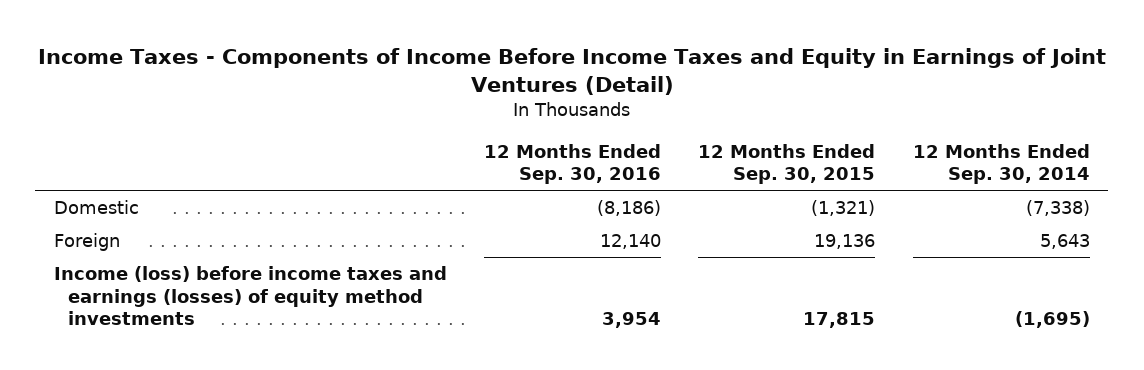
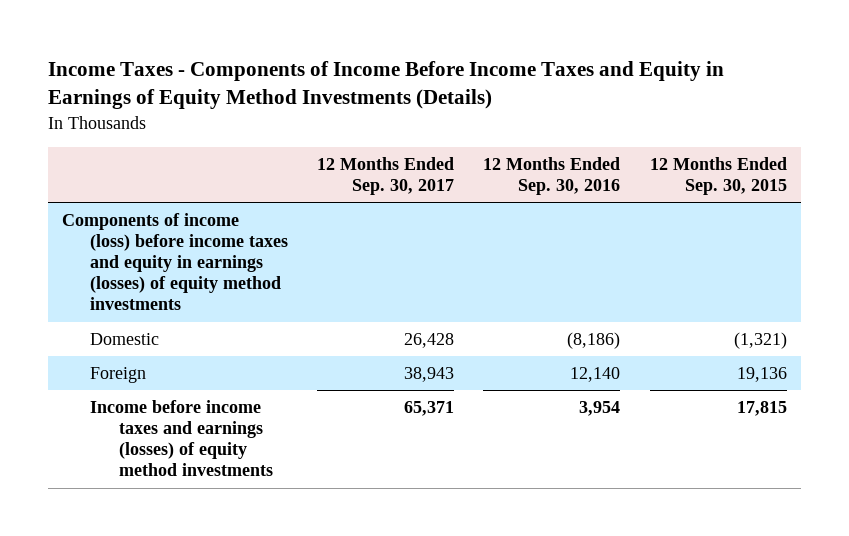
[37,47,1106,95] Income Taxes - Components of Income Before Income Taxes and Equity in Earnings of Joint Ventures (Detail) -> [47,60,724,110] Income Taxes - Components of Income Before Income Taxes and Equity in Earnings of Equity Method Investments (Details)
[912,143,1090,185] 12 Months Ended Sep. 30, 2014 -> none
none -> [317,156,455,195] 12 Months Ended Sep. 30, 2017
none -> [62,213,289,311] Components of income (loss) before income taxes and equity in earnings (losses) of equity method investments
[53,266,447,326] Income (loss) before income taxes and earnings (losses) of equity method investments -> [90,400,273,477] Income before income taxes and earnings (losses) of equity method investments

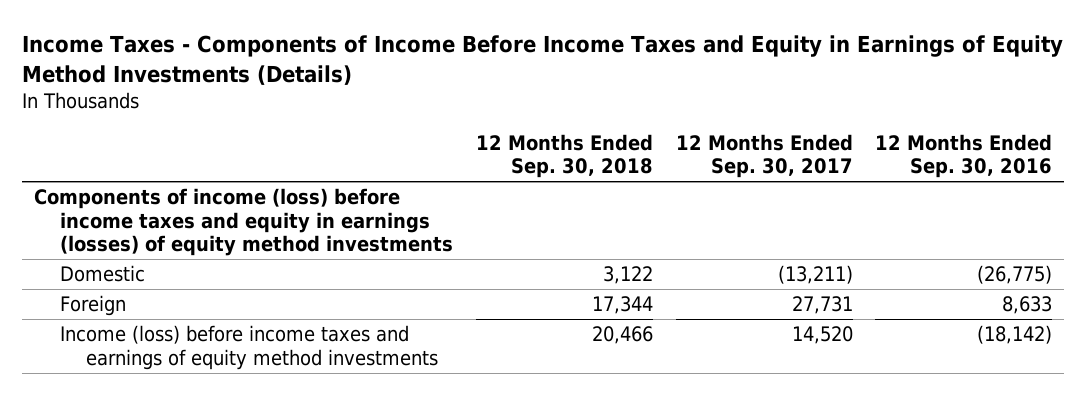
[649,156,787,195] 12 Months Ended Sep. 30, 2015 -> none
none -> [475,133,653,178] 12 Months Ended Sep. 30, 2018
[404,333,455,349] 26,428 -> [777,265,853,285] (13,211)
[567,332,621,350] (8,186) -> [977,265,1053,285] (26,775)
[404,367,455,383] 38,943 -> [791,296,853,315] 27,731
[570,367,621,383] 12,140 -> [1002,296,1053,315] 8,633
[90,400,273,477] Income before income taxes and earnings (losses) of equity method investments -> [59,325,438,370] Income (loss) before income taxes and earnings of equity method investments
[404,401,455,417] 65,371 -> [791,326,853,345] 14,520
[579,401,621,417] 3,954 -> [977,325,1053,345] (18,142)

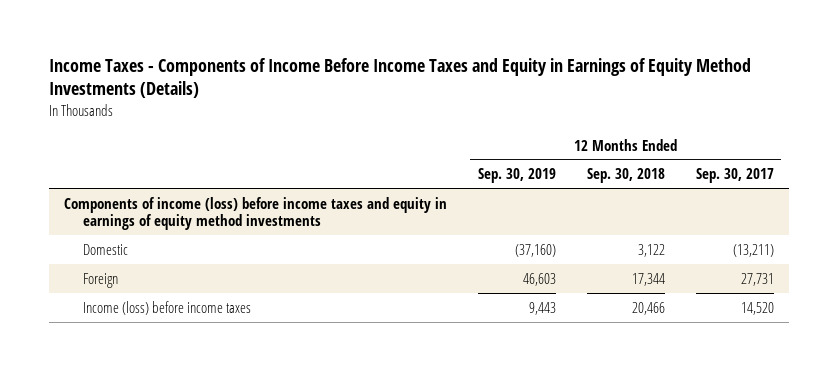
[875,133,1053,178] 12 Months Ended Sep. 30, 2016 -> none
none -> [477,168,556,184] Sep. 30, 2019
[33,188,453,257] Components of income (loss) before income taxes and equity in earnings (losses) of equity method investments -> [63,196,447,231] Components of income (loss) before income taxes and equity in earnings of equity method investments
[59,325,438,370] Income (loss) before income taxes and earnings of equity method investments -> [83,300,252,315] Income (loss) before income taxes

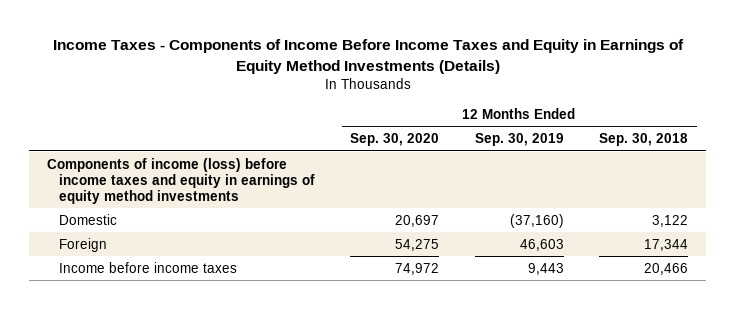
[695,168,774,184] Sep. 30, 2017 -> none
none -> [350,133,440,147] Sep. 30, 2020
[83,300,252,315] Income (loss) before income taxes -> [58,261,237,273] Income before income taxes

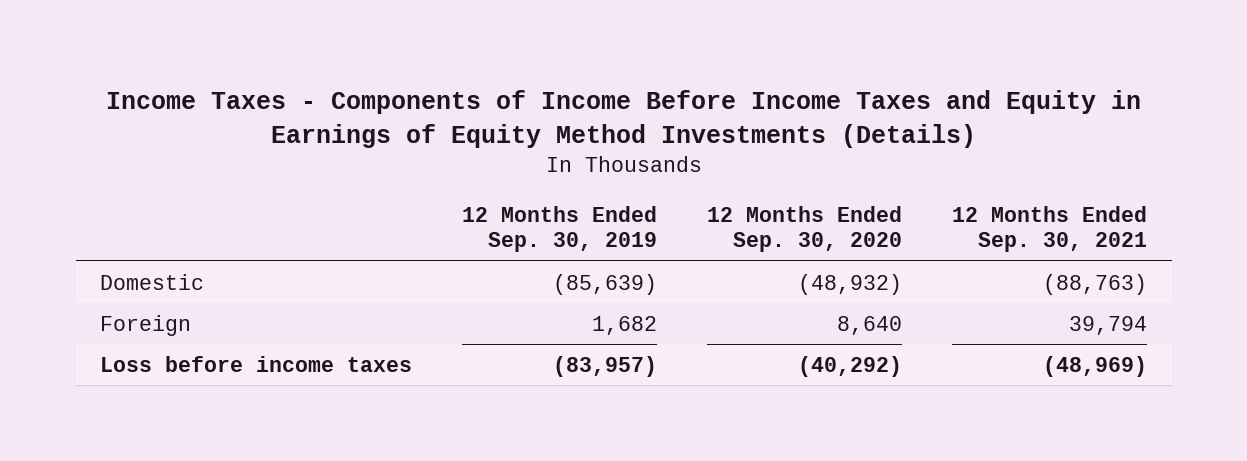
[599,133,689,147] Sep. 30, 2018 -> none
none -> [951,205,1147,253] 12 Months Ended Sep. 30, 2021
[47,157,315,204] Components of income (loss) before income taxes and equity in earnings of equity method investments -> none
[395,214,440,227] 20,697 -> [797,273,902,295] (48,932)
[509,213,564,228] (37,160) -> [553,273,658,295] (85,639)
[395,238,440,251] 54,275 -> [836,315,902,335] 8,640
[519,238,564,251] 46,603 -> [592,315,658,335] 1,682
[58,261,237,273] Income before income taxes -> [100,355,413,372] Loss before income taxes
[395,262,440,275] 74,972 -> [797,355,902,377] (40,292)
[527,262,564,275] 9,443 -> [553,355,658,377] (83,957)

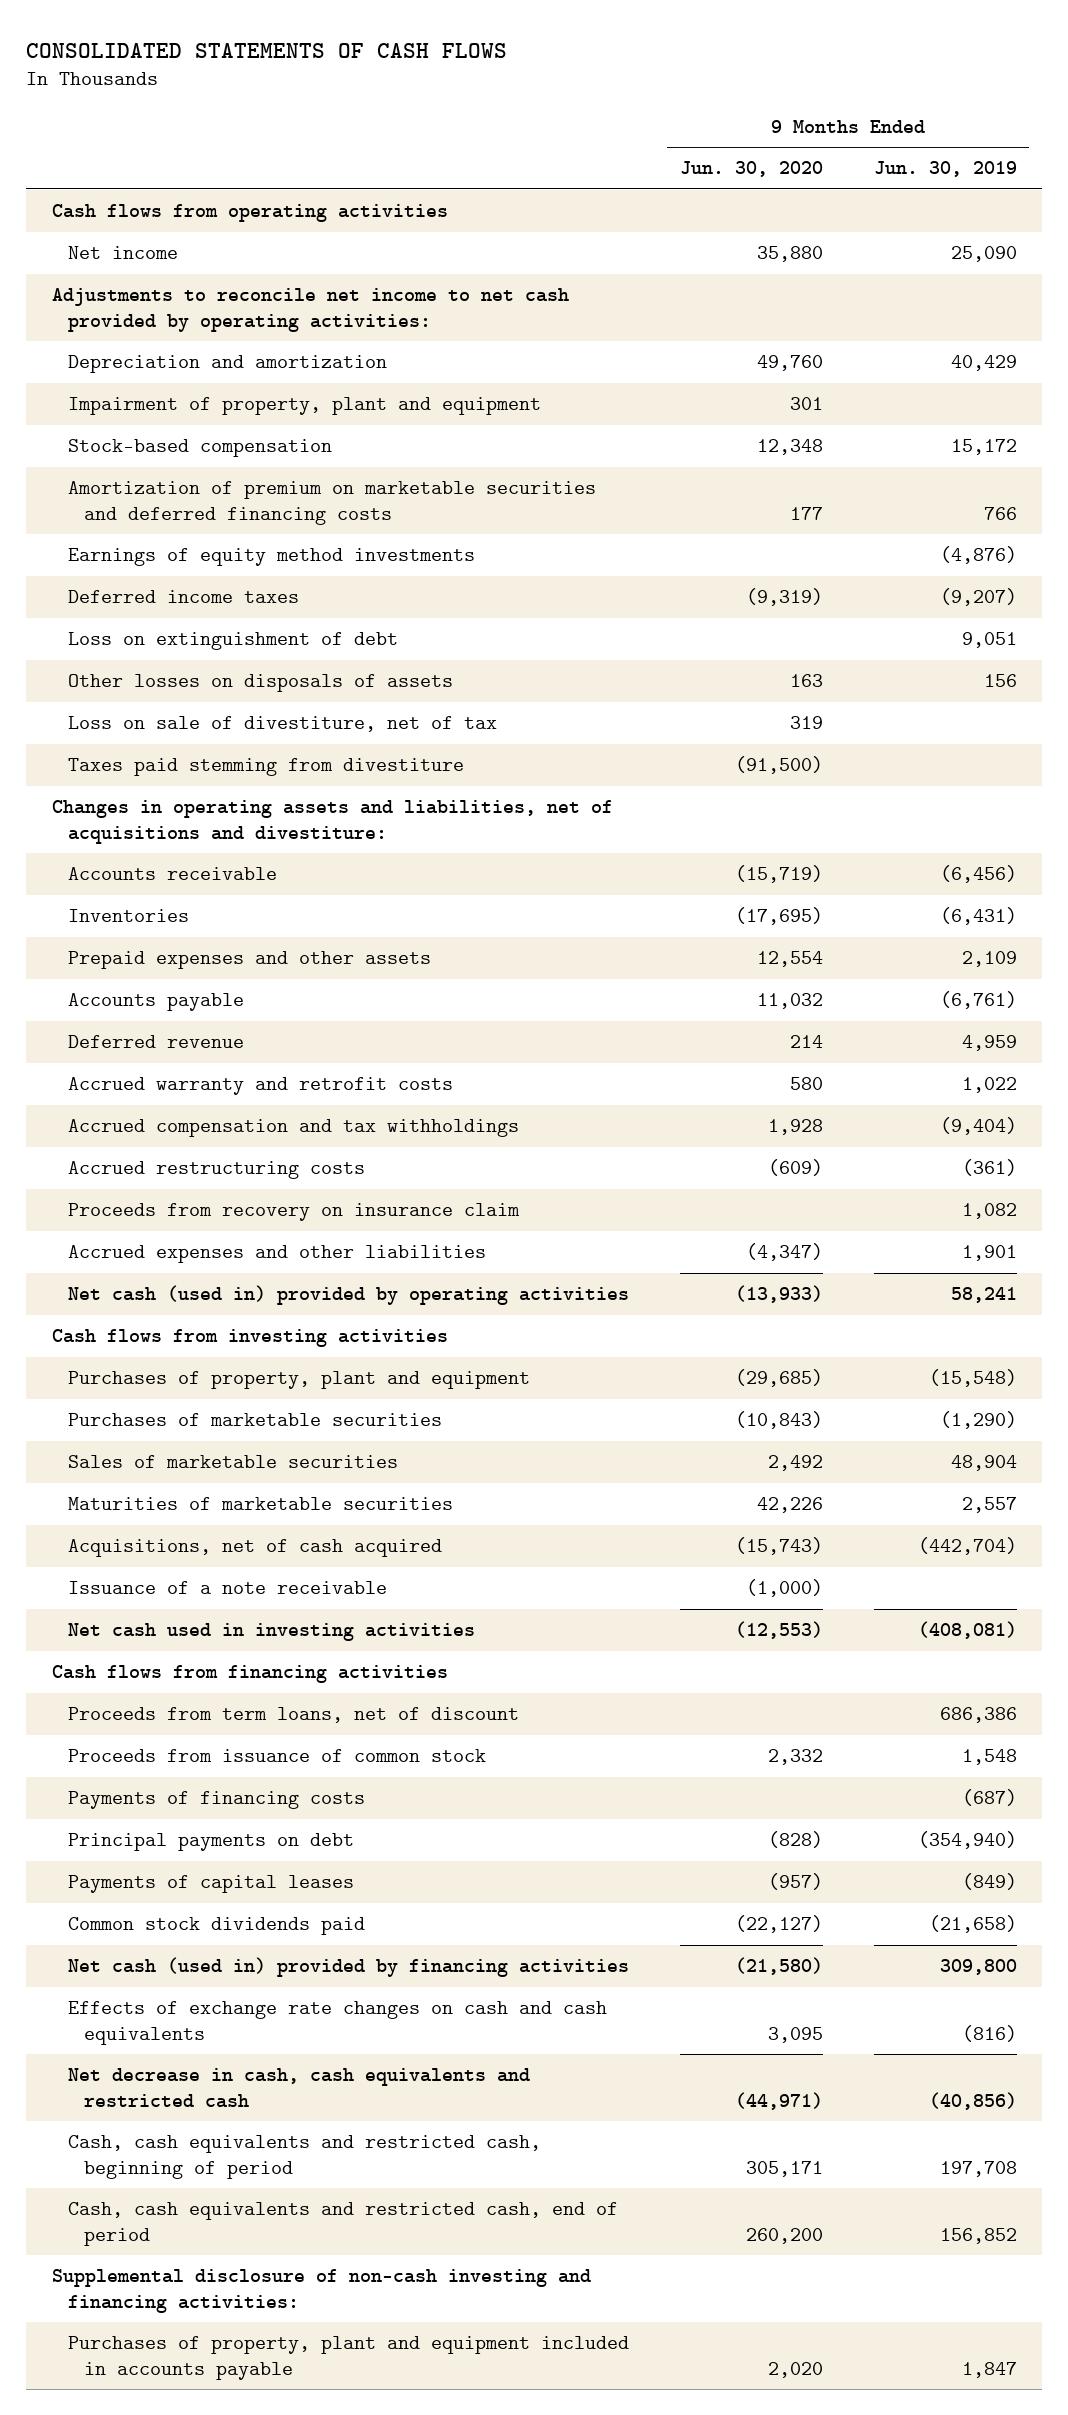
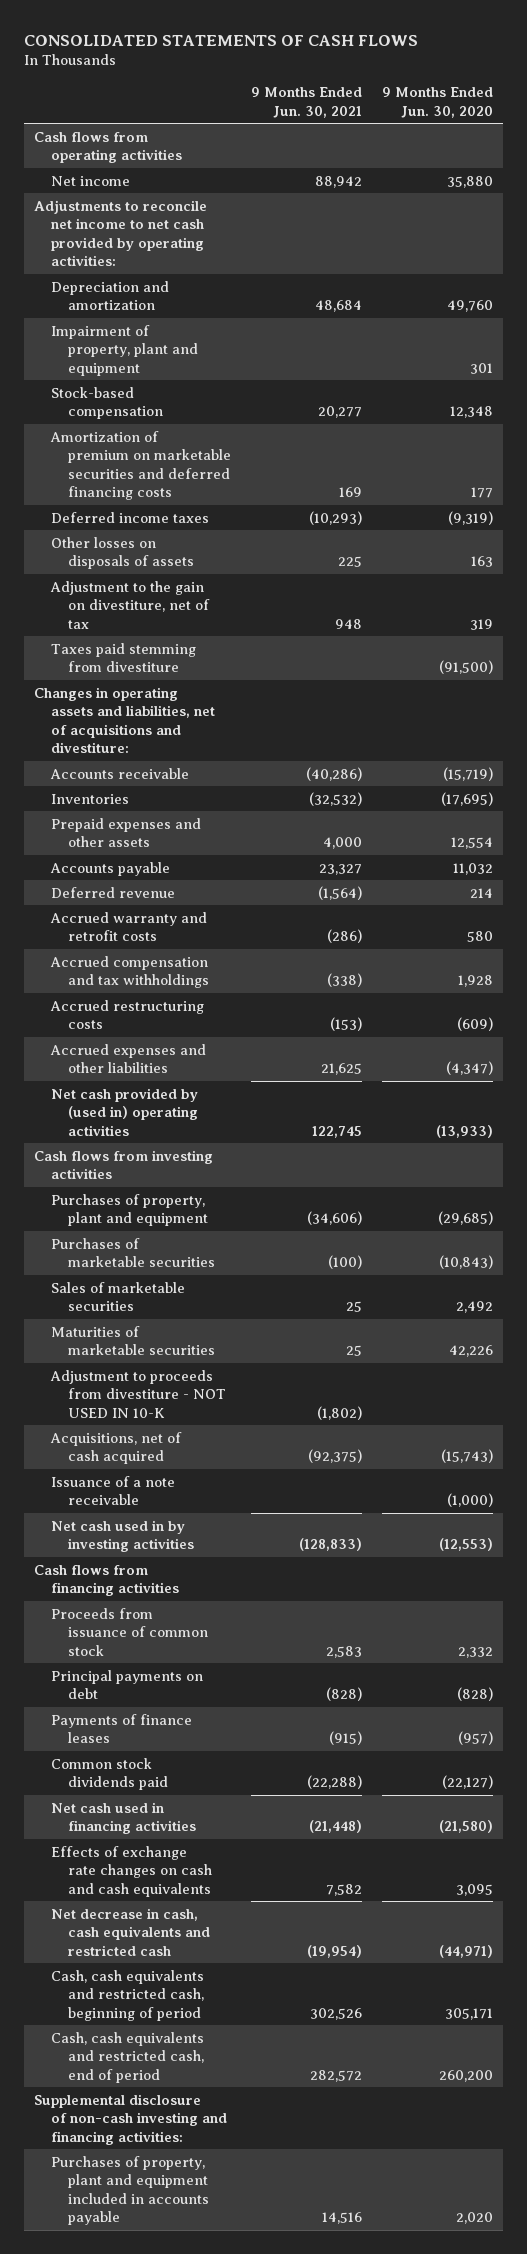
[873,161,1017,178] Jun. 30, 2019 -> none
none -> [250,87,362,118] 9 Months Ended Jun. 30, 2021
[67,548,475,567] Earnings of equity method investments -> none
[67,632,398,651] Loss on extinguishment of debt -> none
[67,716,497,733] Loss on sale of divestiture, net of tax -> [49,580,210,629] Adjustment to the gain on divestiture, net of tax
[67,1203,520,1222] Proceeds from recovery on insurance claim -> none
[67,1285,629,1306] Net cash (used in) provided by operating activities -> [50,1087,198,1136] Net cash provided by (used in) operating activities
none -> [49,1369,226,1418] Adjustment to proceeds from divestiture - NOT USED IN 10-K
[67,1623,475,1642] Net cash used in investing activities -> [50,1519,194,1553] Net cash used in by investing activities
[67,1707,519,1724] Proceeds from term loans, net of discount -> none
[67,1791,365,1810] Payments of financing costs -> none
[67,1875,354,1894] Payments of capital leases -> [50,1713,192,1744] Payments of finance leases
[67,1957,629,1978] Net cash (used in) provided by financing activities -> [50,1801,196,1835] Net cash used in financing activities

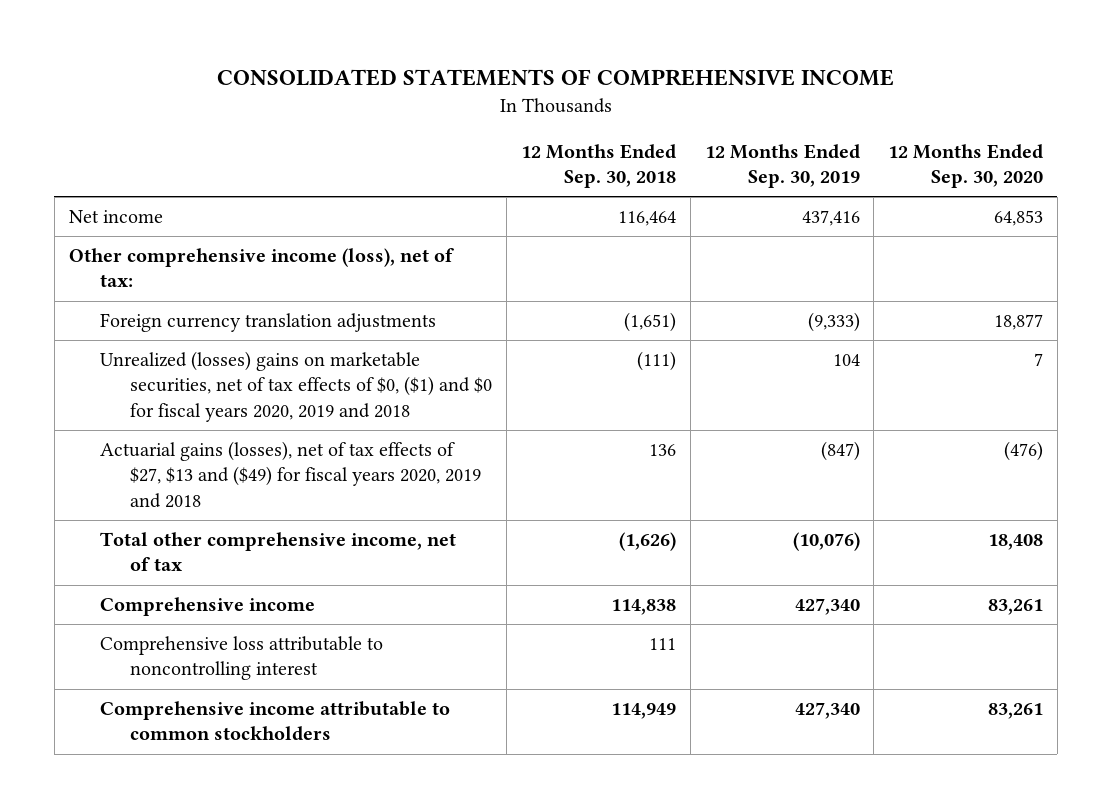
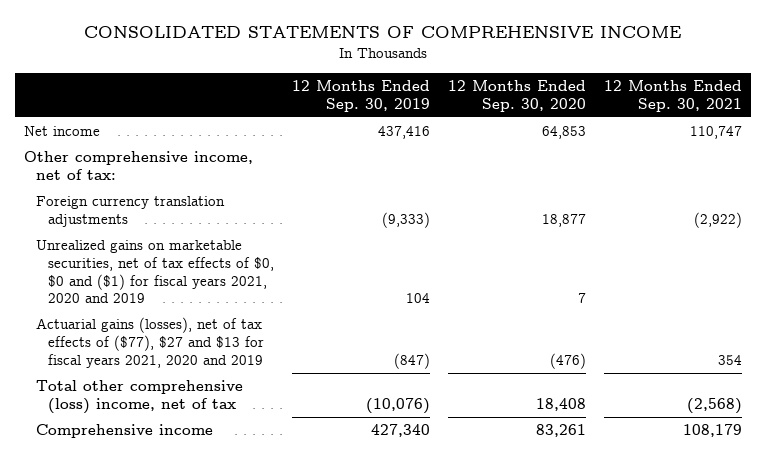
[521,143,677,189] 12 Months Ended Sep. 30, 2018 -> none
none -> [603,80,742,112] 12 Months Ended Sep. 30, 2021
[68,248,454,288] Other comprehensive income (loss), net of tax: -> [23,151,253,180] Other comprehensive income, net of tax:
[99,351,493,422] Unrealized (losses) gains on marketable securities, net of tax effects of $0, ($1) and $0 for fiscal years 2020, 2019 and 2018 -> [35,240,274,304] Unrealized gains on marketable securities, net of tax effects of $0, $0 and ($1) for fiscal years 2021, 2020 and 2019
[99,441,482,508] Actuarial gains (losses), net of tax effects of $27, $13 and ($49) for fiscal years 2020, 2019 and 2018 -> [35,317,264,368] Actuarial gains (losses), net of tax effects of ($77), $27 and $13 for fiscal years 2021, 2020 and 2019
[99,532,456,572] Total other comprehensive income, net of tax -> [35,380,243,414] Total other comprehensive (loss) income, net of tax
[99,636,383,681] Comprehensive loss attributable to noncontrolling interest -> none
[99,701,450,742] Comprehensive income attributable to common stockholders -> none

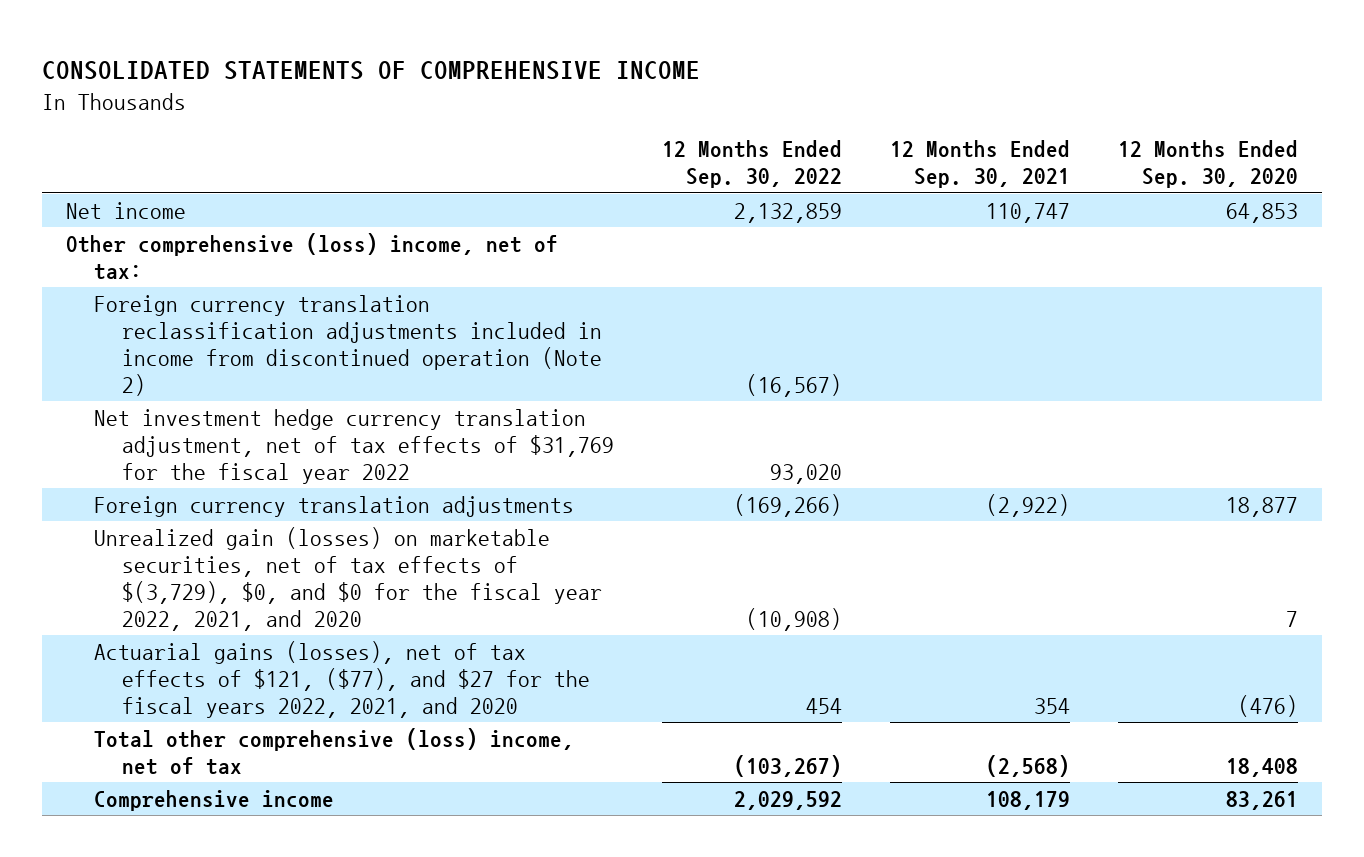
[291,80,430,112] 12 Months Ended Sep. 30, 2019 -> none
none -> [661,140,842,189] 12 Months Ended Sep. 30, 2022
[23,151,253,180] Other comprehensive income, net of tax: -> [66,232,559,281] Other comprehensive (loss) income, net of tax:
none -> [93,294,602,397] Foreign currency translation reclassification adjustments included in income from discontinued operation (Note 2)
none -> [93,408,614,485] Net investment hedge currency translation adjustment, net of tax effects of $31,769 for the fiscal year 2022
[35,240,274,304] Unrealized gains on marketable securities, net of tax effects of $0, $0 and ($1) for fiscal years 2021, 2020 and 2019 -> [93,526,602,632] Unrealized gain (losses) on marketable securities, net of tax effects of $(3,729), $0, and $0 for the fiscal year 2022, 2021, and 2020
[35,317,264,368] Actuarial gains (losses), net of tax effects of ($77), $27 and $13 for fiscal years 2021, 2020 and 2019 -> [93,640,590,719] Actuarial gains (losses), net of tax effects of $121, ($77), and $27 for the fiscal years 2022, 2021, and 2020

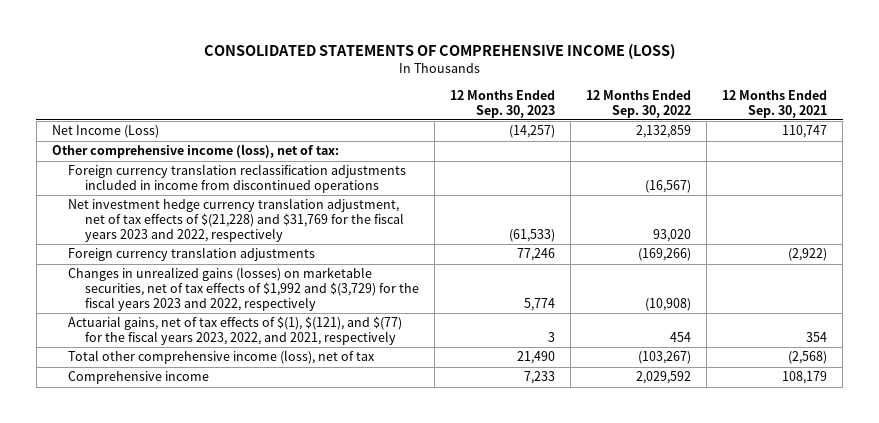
[42,60,701,80] CONSOLIDATED STATEMENTS OF COMPREHENSIVE INCOME -> [203,43,675,59] CONSOLIDATED STATEMENTS OF COMPREHENSIVE INCOME (LOSS)
[1118,140,1299,189] 12 Months Ended Sep. 30, 2020 -> none
none -> [450,90,556,118] 12 Months Ended Sep. 30, 2023
[66,201,187,219] Net income -> [51,125,159,139] Net Income (Loss)
[66,232,559,281] Other comprehensive (loss) income, net of tax: -> [51,144,339,159] Other comprehensive income (loss), net of tax:
[93,294,602,397] Foreign currency translation reclassification adjustments included in income from discontinued operation (Note 2) -> [68,164,407,194] Foreign currency translation reclassification adjustments included in income from discontinued operations
[93,408,614,485] Net investment hedge currency translation adjustment, net of tax effects of $31,769 for the fiscal year 2022 -> [68,198,404,242] Net investment hedge currency translation adjustment, net of tax effects of $(21,228) and $31,769 for the fiscal years 2023 and 2022, respectively
[93,526,602,632] Unrealized gain (losses) on marketable securities, net of tax effects of $(3,729), $0, and $0 for the fiscal year 2022, 2021, and 2020 -> [68,267,419,311] Changes in unrealized gains (losses) on marketable securities, net of tax effects of $1,992 and $(3,729) for the fiscal years 2023 and 2022, respectively
[93,640,590,719] Actuarial gains (losses), net of tax effects of $121, ($77), and $27 for the fiscal years 2022, 2021, and 2020 -> [68,316,403,346] Actuarial gains, net of tax effects of $(1), $(121), and $(77) for the fiscal years 2023, 2022, and 2021, respectively
[93,727,574,776] Total other comprehensive (loss) income, net of tax -> [68,350,376,365] Total other comprehensive income (loss), net of tax

